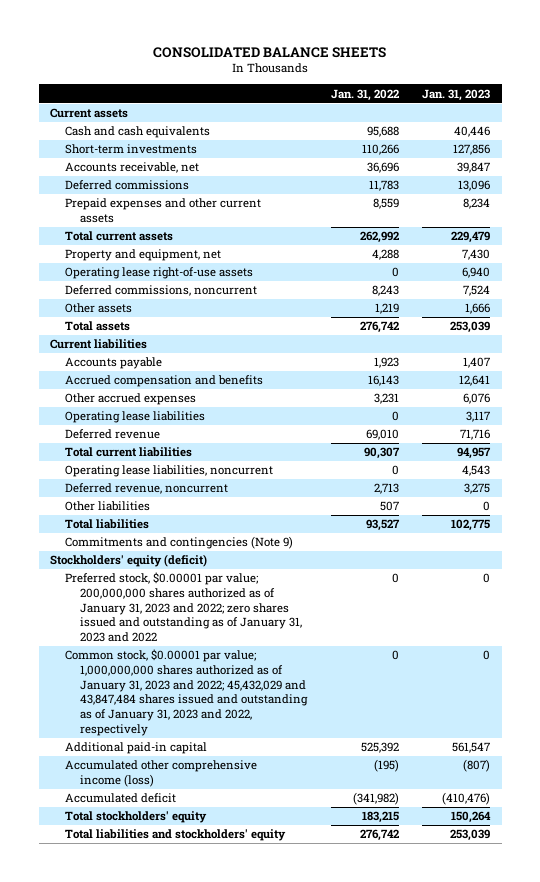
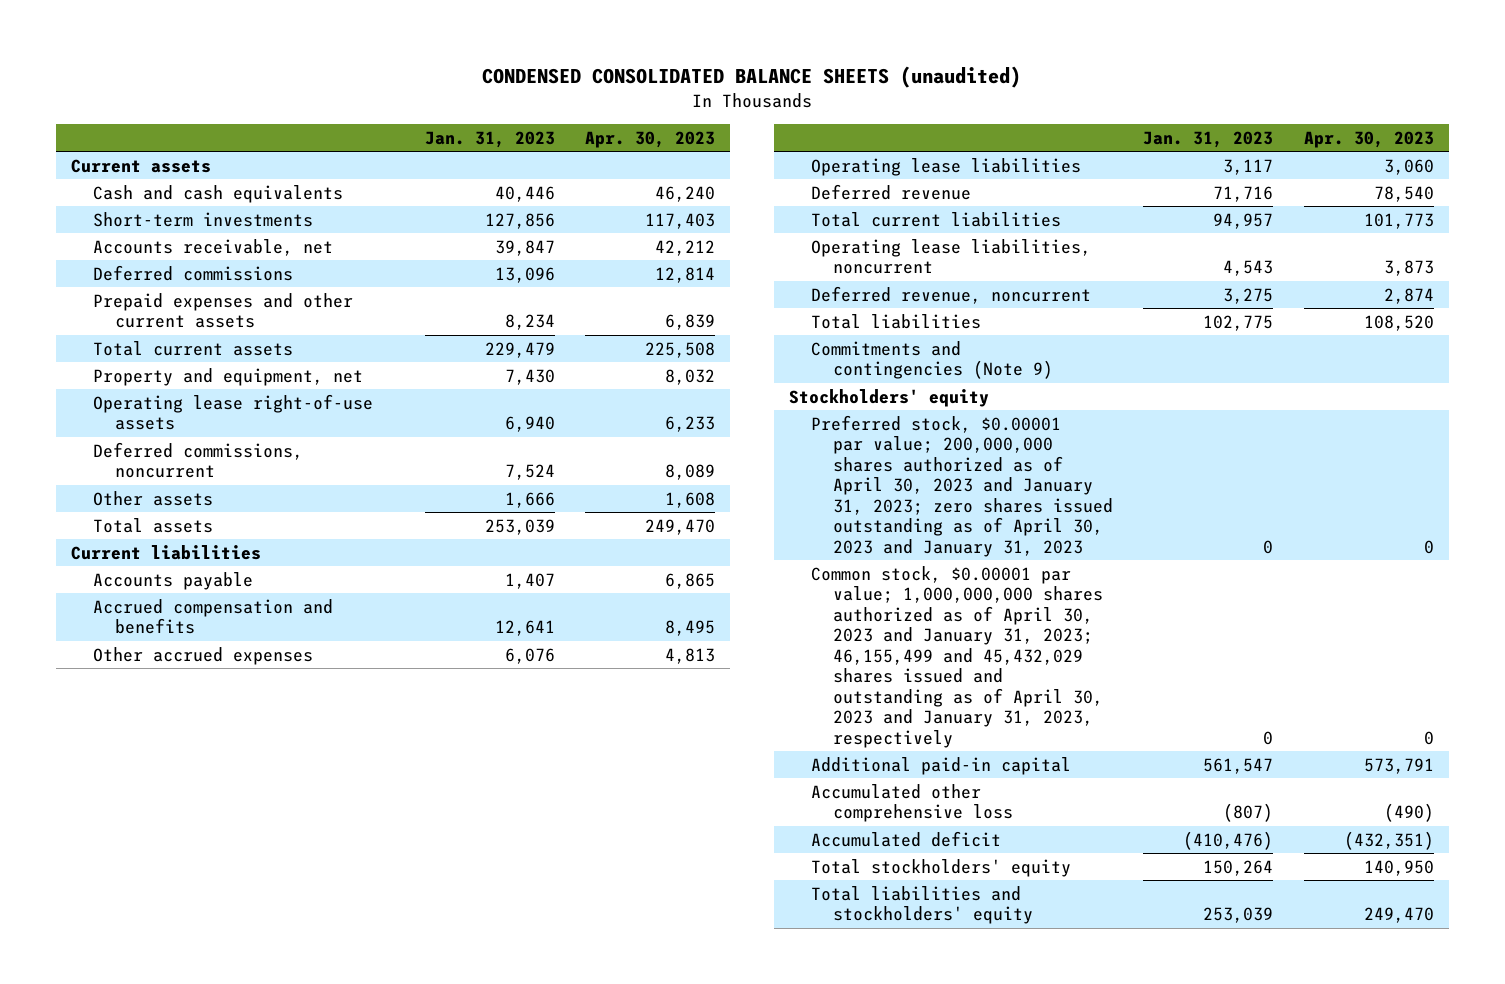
[153,46,387,58] CONSOLIDATED BALANCE SHEETS -> [482,65,1022,88] CONDENSED CONSOLIDATED BALANCE SHEETS (unaudited)
[330,88,399,101] Jan. 31, 2022 -> none
none -> [585,130,716,148] Apr. 30, 2023
[65,501,151,512] Other liabilities -> none
[50,554,208,568] Stockholders' equity (deficit) -> [789,388,990,407] Stockholders' equity
[65,572,303,643] Preferred stock, $0.00001 par value; 200,000,000 shares authorized as of January 31, 2023 and 2022; zero shares issued and outstanding as of January 31, 2023 and 2022 -> [811,414,1114,557] Preferred stock, $0.00001 par value; 200,000,000 shares authorized as of April 30, 2023 and January 31, 2023; zero shares issued outstanding as of April 30, 2023 and January 31, 2023
[65,649,309,736] Common stock, $0.00001 par value; 1,000,000,000 shares authorized as of January 31, 2023 and 2022; 45,432,029 and 43,847,484 shares issued and outstanding as of January 31, 2023 and 2022, respectively -> [811,565,1104,748] Common stock, $0.00001 par value; 1,000,000,000 shares authorized as of April 30, 2023 and January 31, 2023; 46,155,499 and 45,432,029 shares issued and outstanding as of April 30, 2023 and January 31, 2023, respectively
[65,760,258,788] Accumulated other comprehensive income (loss) -> [811,783,1014,823] Accumulated other comprehensive loss

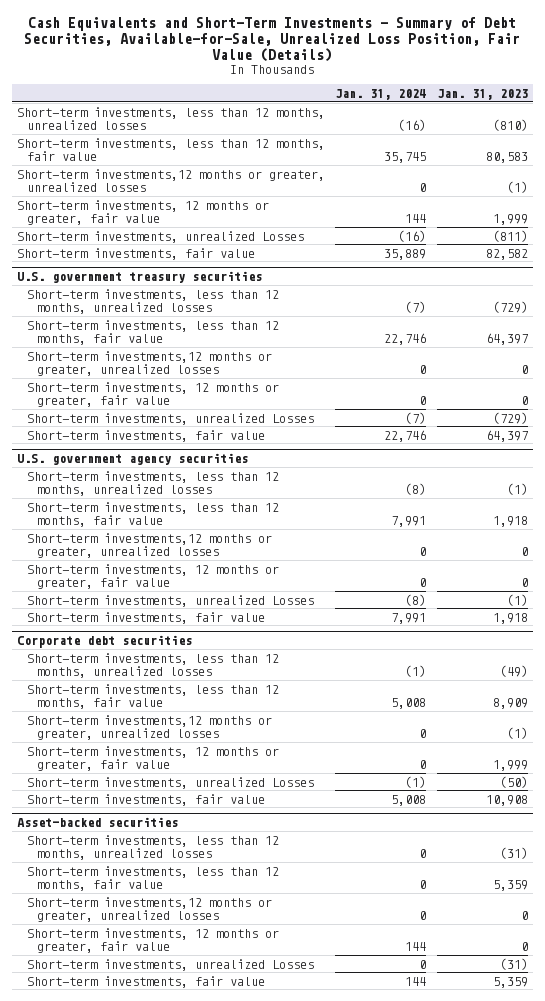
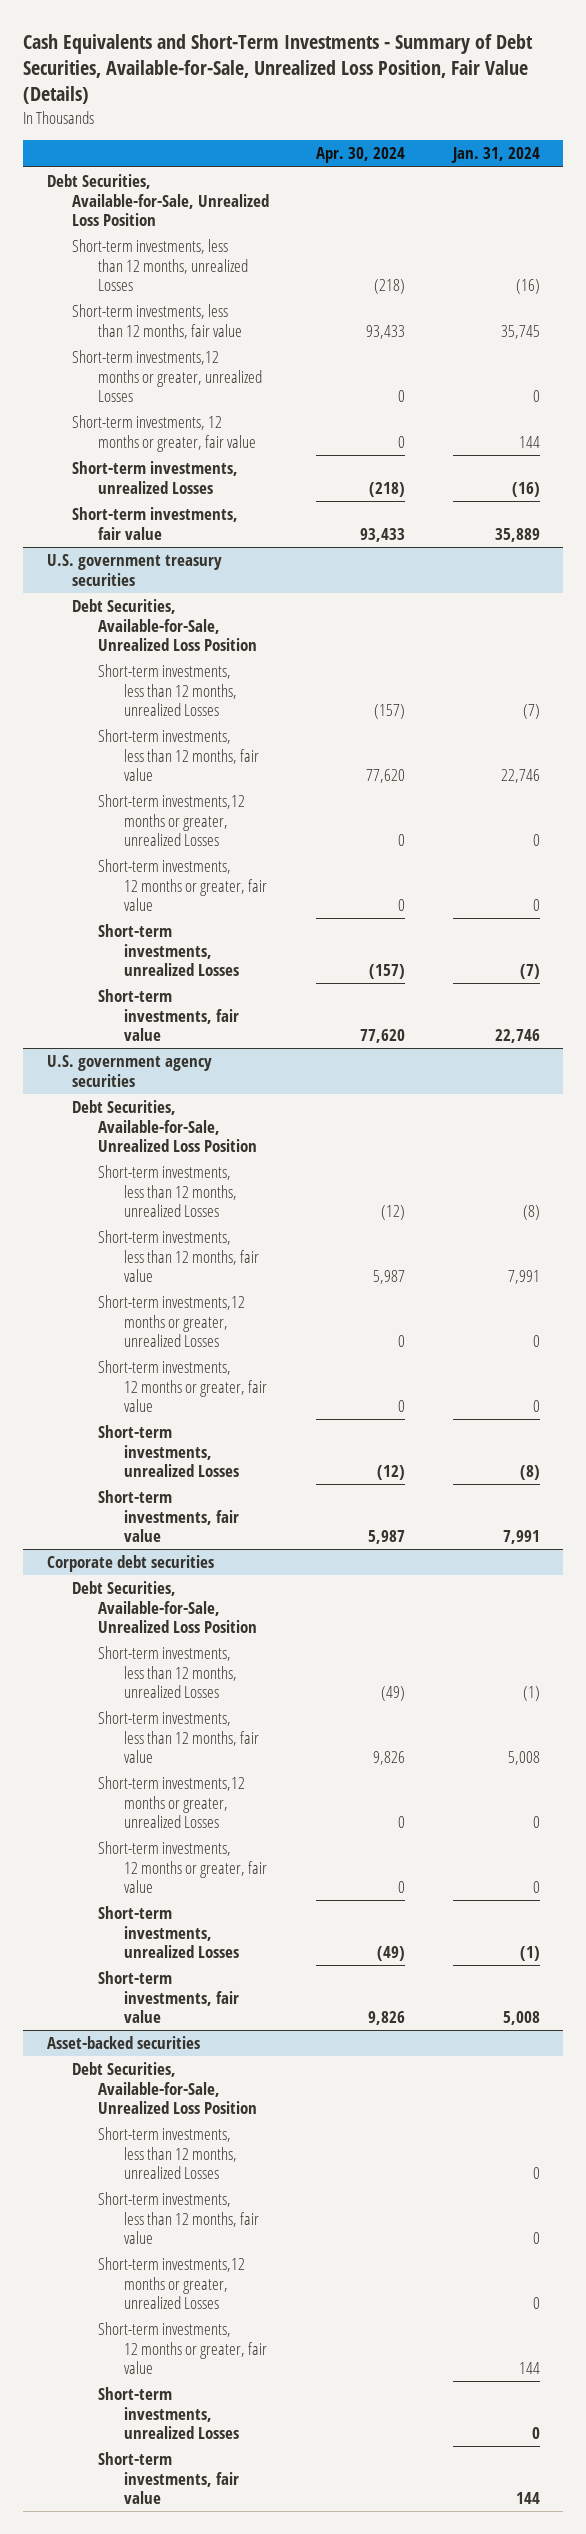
[437,88,529,100] Jan. 31, 2023 -> none
none -> [316,147,406,164] Apr. 30, 2024
none -> [46,174,270,227] Debt Securities, Available-for-Sale, Unrealized Loss Position
[16,106,325,130] Short-term investments, less than 12 months, unrealized losses -> [72,239,248,292] Short-term investments, less than 12 months, unrealized Losses
[16,168,325,192] Short-term investments,12 months or greater, unrealized losses -> [72,350,262,403] Short-term investments,12 months or greater, unrealized Losses
none -> [72,599,257,652] Debt Securities, Available-for-Sale, Unrealized Loss Position
[27,288,280,314] Short-term investments, less than 12 months, unrealized losses -> [97,664,237,717] Short-term investments, less than 12 months, unrealized Losses
[27,350,273,376] Short-term investments,12 months or greater, unrealized losses -> [97,794,245,847] Short-term investments,12 months or greater, unrealized Losses
none -> [72,1100,257,1153] Debt Securities, Available-for-Sale, Unrealized Loss Position
[27,470,280,496] Short-term investments, less than 12 months, unrealized losses -> [97,1165,237,1218] Short-term investments, less than 12 months, unrealized Losses
[27,532,273,558] Short-term investments,12 months or greater, unrealized losses -> [97,1295,245,1348] Short-term investments,12 months or greater, unrealized Losses
none -> [72,1581,257,1634] Debt Securities, Available-for-Sale, Unrealized Loss Position
[27,652,280,678] Short-term investments, less than 12 months, unrealized losses -> [97,1646,237,1699] Short-term investments, less than 12 months, unrealized Losses
[27,714,273,740] Short-term investments,12 months or greater, unrealized losses -> [97,1776,245,1829] Short-term investments,12 months or greater, unrealized Losses
none -> [72,2062,257,2115] Debt Securities, Available-for-Sale, Unrealized Loss Position
[27,834,280,860] Short-term investments, less than 12 months, unrealized losses -> [97,2127,237,2180] Short-term investments, less than 12 months, unrealized Losses
[27,896,273,922] Short-term investments,12 months or greater, unrealized losses -> [97,2257,245,2310] Short-term investments,12 months or greater, unrealized Losses

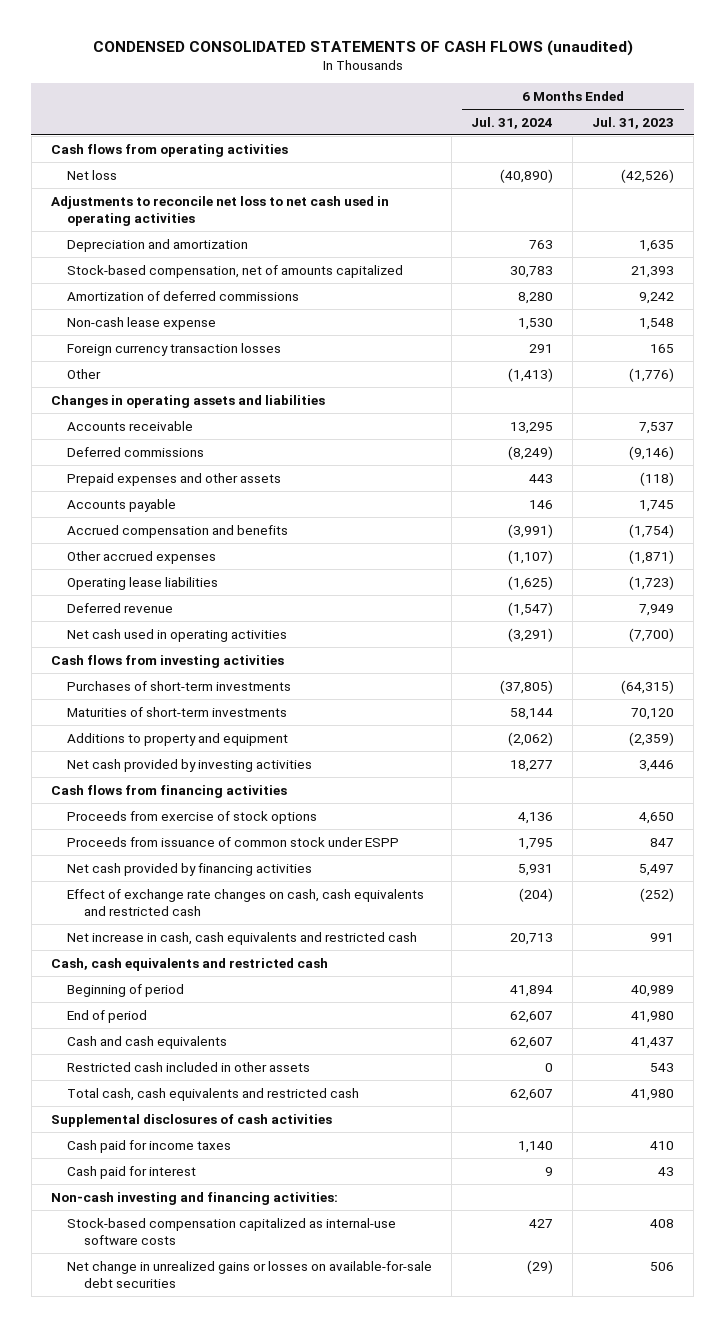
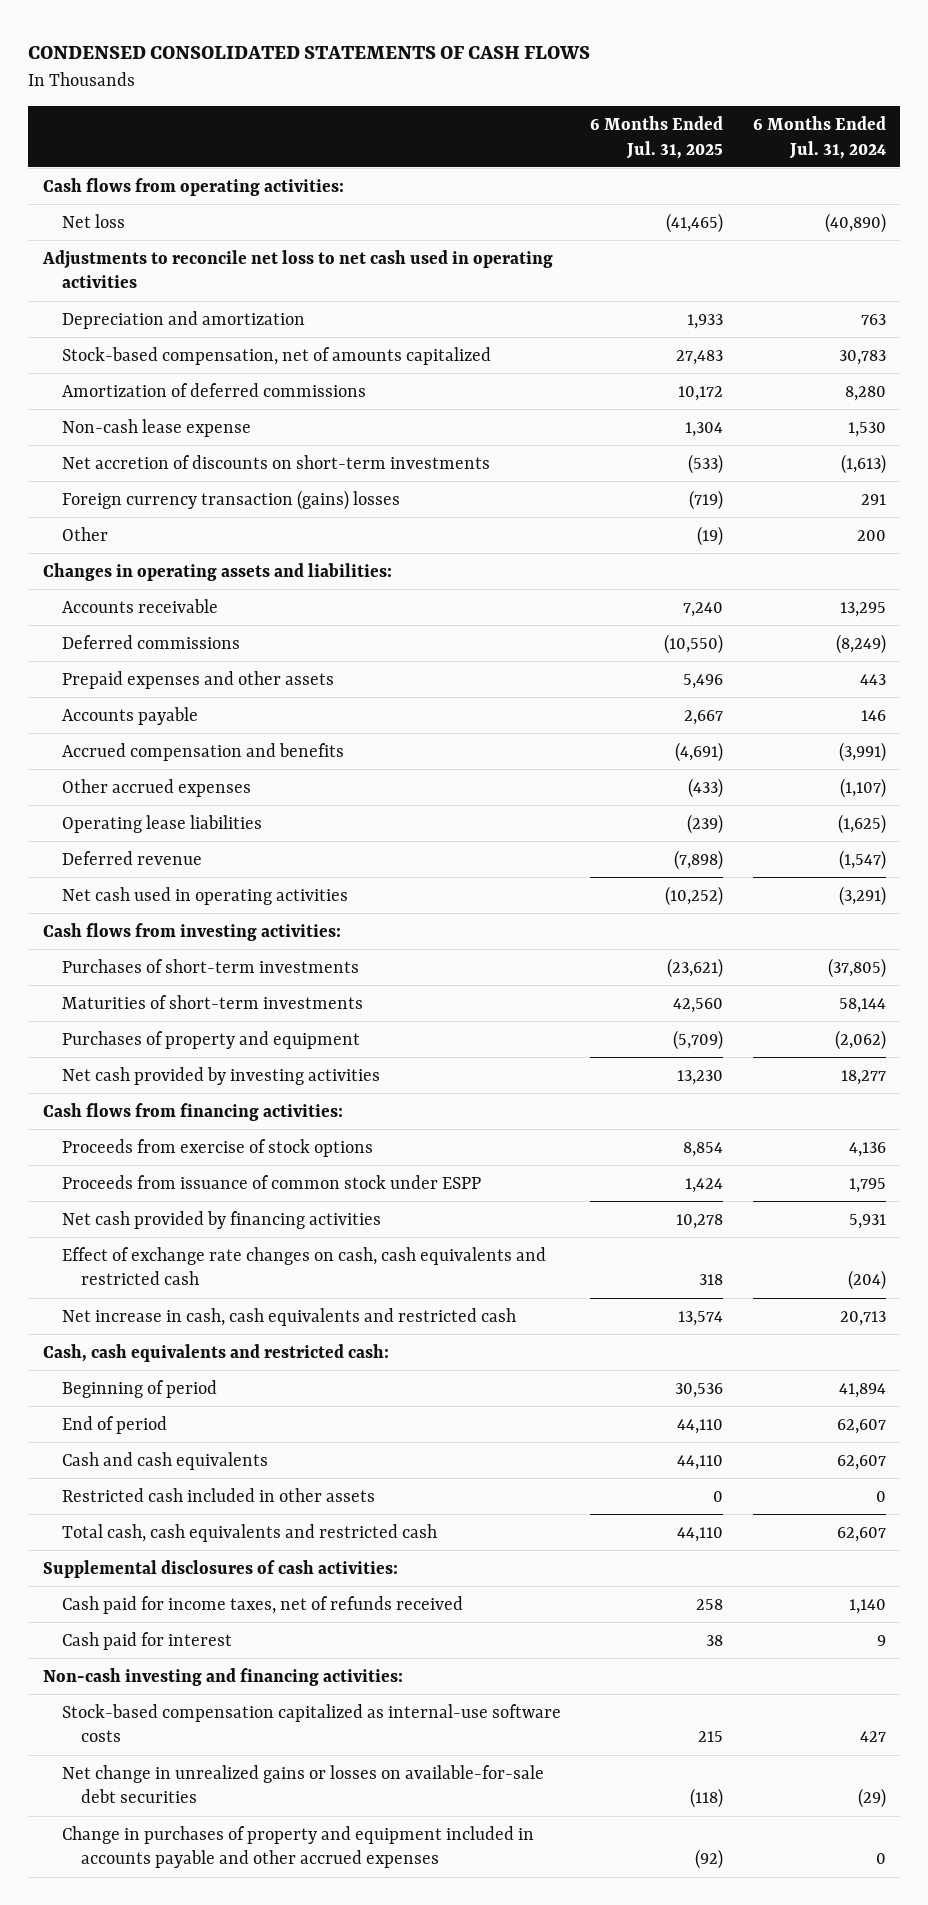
[92,40,633,57] CONDENSED CONSOLIDATED STATEMENTS OF CASH FLOWS (unaudited) -> [28,46,591,60] CONDENSED CONSOLIDATED STATEMENTS OF CASH FLOWS
[592,116,675,129] Jul. 31, 2023 -> none
none -> [590,115,724,159] 6 Months Ended Jul. 31, 2025
[50,143,288,157] Cash flows from operating activities -> [42,177,344,196] Cash flows from operating activities:
none -> [61,454,490,469] Net accretion of discounts on short-term investments
[67,342,282,356] Foreign currency transaction losses -> [61,489,400,510] Foreign currency transaction (gains) losses
[508,367,554,382] (1,413) -> [856,529,886,541] 200
[50,394,325,408] Changes in operating assets and liabilities -> [42,562,392,581] Changes in operating assets and liabilities:
[50,654,284,668] Cash flows from investing activities -> [42,922,341,941] Cash flows from investing activities:
[67,732,289,746] Additions to property and equipment -> [61,1030,360,1049] Purchases of property and equipment
[50,784,287,798] Cash flows from financing activities -> [42,1102,343,1121] Cash flows from financing activities:
[50,957,328,971] Cash, cash equivalents and restricted cash -> [42,1343,389,1362] Cash, cash equivalents and restricted cash:
[50,1113,332,1127] Supplemental disclosures of cash activities -> [42,1559,398,1578] Supplemental disclosures of cash activities:
[67,1139,232,1153] Cash paid for income taxes -> [61,1595,463,1614] Cash paid for income taxes, net of refunds received
none -> [61,1825,534,1869] Change in purchases of property and equipment included in accounts payable and other accrued expenses

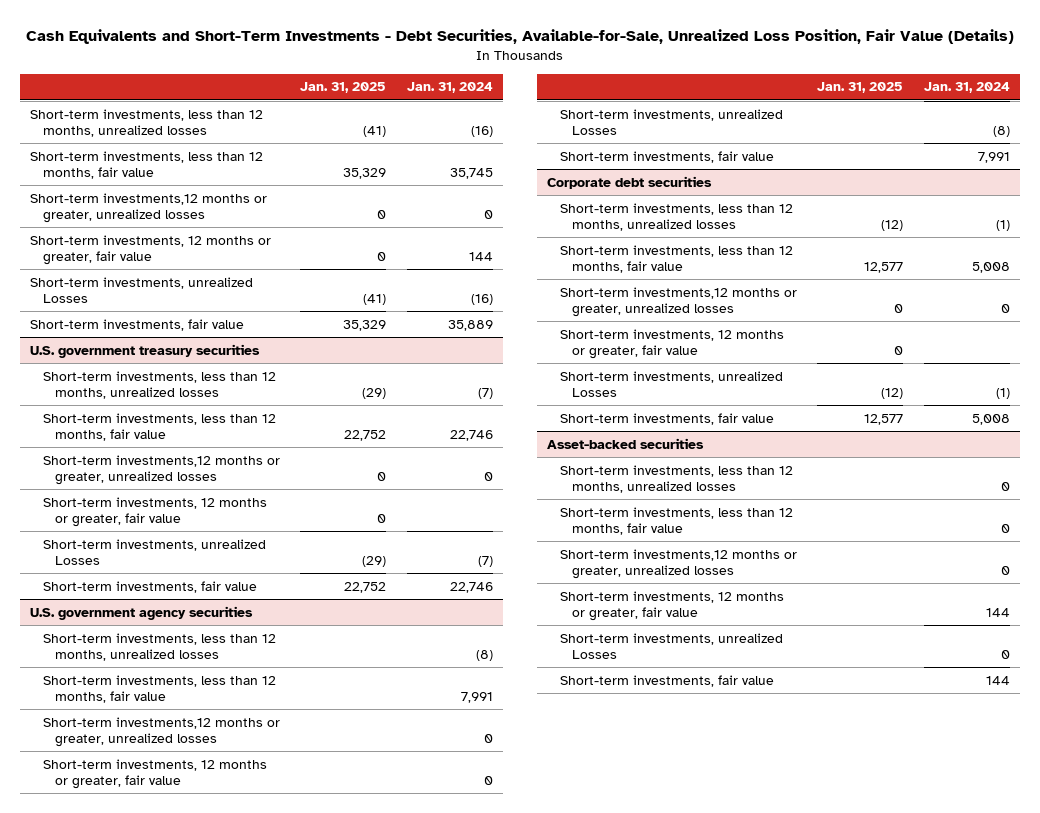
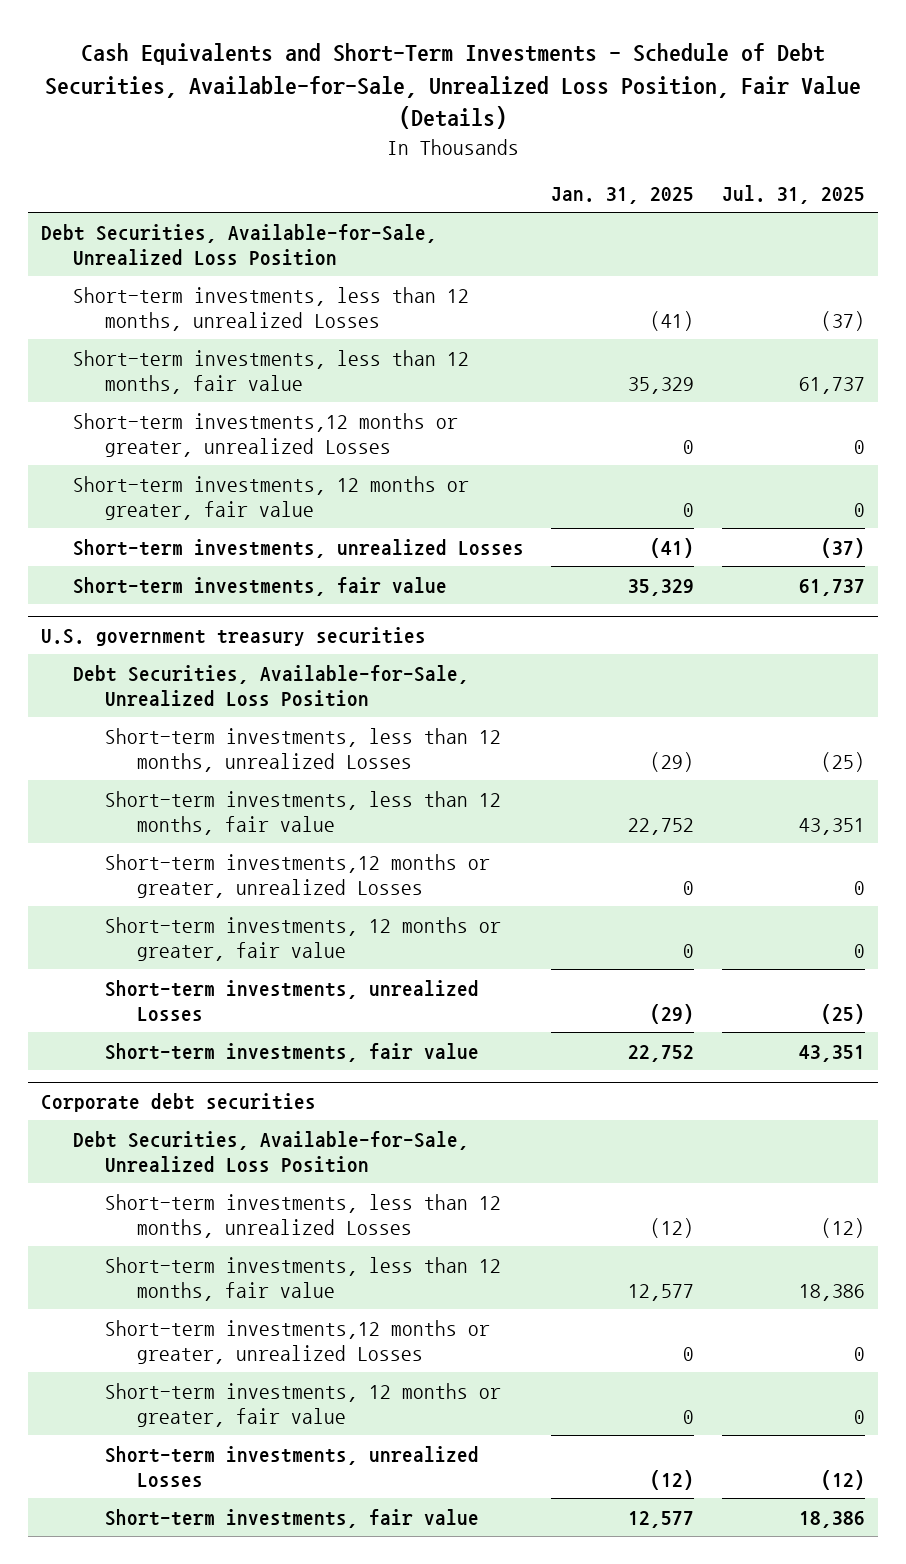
[25,29,1014,45] Cash Equivalents and Short-Term Investments - Debt Securities, Available-for-Sale, Unrealized Loss Position, Fair Value (Details) -> [44,43,861,130] Cash Equivalents and Short-Term Investments - Schedule of Debt Securities, Available-for-Sale, Unrealized Loss Position, Fair Value (Details)
[406,82,493,94] Jan. 31, 2024 -> none
none -> [721,185,865,205] Jul. 31, 2025
none -> [41,223,438,266] Debt Securities, Available-for-Sale, Unrealized Loss Position
[30,108,264,137] Short-term investments, less than 12 months, unrealized losses -> [72,286,469,331] Short-term investments, less than 12 months, unrealized Losses
[30,192,268,223] Short-term investments,12 months or greater, unrealized losses -> [72,412,458,457] Short-term investments,12 months or greater, unrealized Losses
none -> [72,664,469,707] Debt Securities, Available-for-Sale, Unrealized Loss Position
[42,370,276,399] Short-term investments, less than 12 months, unrealized losses -> [104,727,501,772] Short-term investments, less than 12 months, unrealized Losses
[42,454,280,485] Short-term investments,12 months or greater, unrealized losses -> [104,853,490,898] Short-term investments,12 months or greater, unrealized Losses
[30,605,254,620] U.S. government agency securities -> none
[42,632,276,661] Short-term investments, less than 12 months, unrealized losses -> none
[42,674,276,703] Short-term investments, less than 12 months, fair value -> none
[42,716,280,747] Short-term investments,12 months or greater, unrealized losses -> none
[42,758,267,789] Short-term investments, 12 months or greater, fair value -> none
[559,108,783,135] Short-term investments, unrealized Losses -> none
[559,150,774,163] Short-term investments, fair value -> none
none -> [72,1130,469,1173] Debt Securities, Available-for-Sale, Unrealized Loss Position
[559,202,793,231] Short-term investments, less than 12 months, unrealized losses -> [104,1193,501,1238] Short-term investments, less than 12 months, unrealized Losses
[559,286,797,317] Short-term investments,12 months or greater, unrealized losses -> [104,1319,490,1364] Short-term investments,12 months or greater, unrealized Losses
[547,437,705,449] Asset-backed securities -> none
[559,464,793,493] Short-term investments, less than 12 months, unrealized losses -> none
[559,506,793,535] Short-term investments, less than 12 months, fair value -> none
[559,548,797,579] Short-term investments,12 months or greater, unrealized losses -> none
[559,590,784,621] Short-term investments, 12 months or greater, fair value -> none
[559,632,783,659] Short-term investments, unrealized Losses -> none
[559,674,774,687] Short-term investments, fair value -> none

